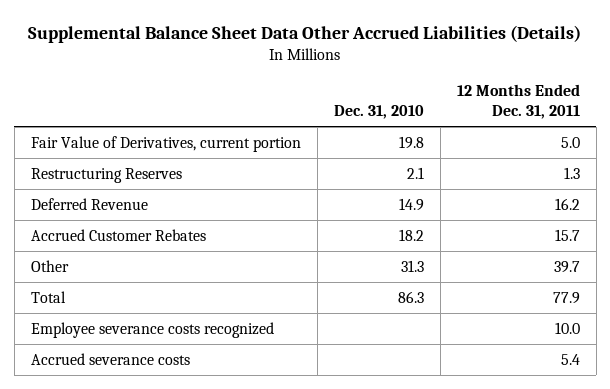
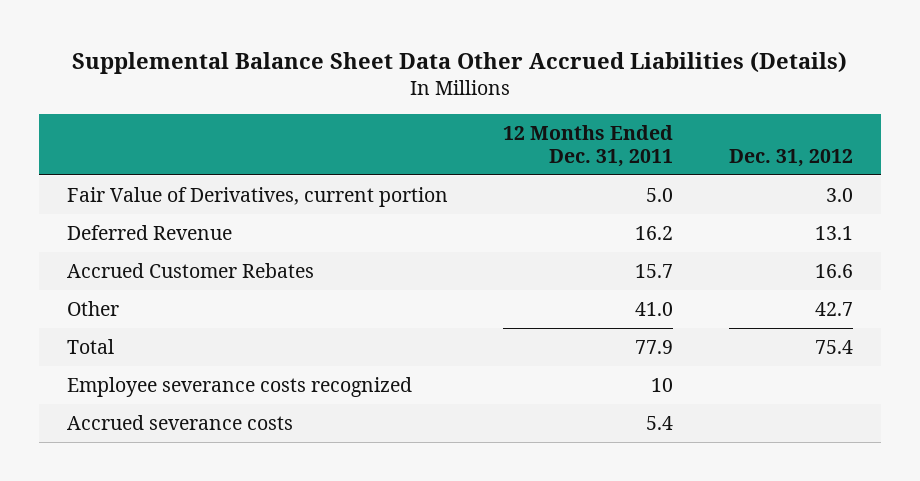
[333,105,424,120] Dec. 31, 2010 -> none
none -> [728,148,853,167] Dec. 31, 2012
[30,167,182,183] Restructuring Reserves -> none
[553,260,580,273] 39.7 -> [635,301,674,316] 41.0
[554,321,580,334] 10.0 -> [651,377,674,392] 10

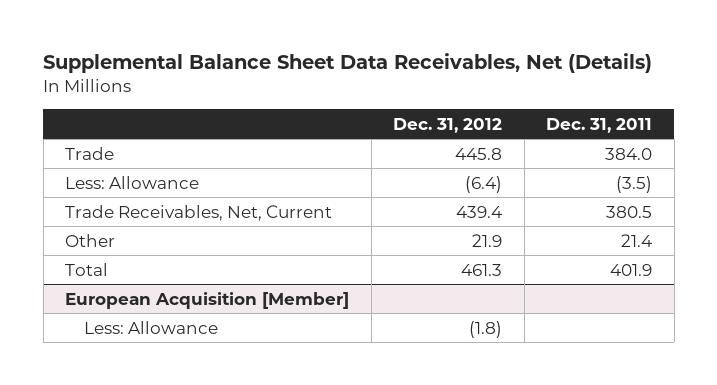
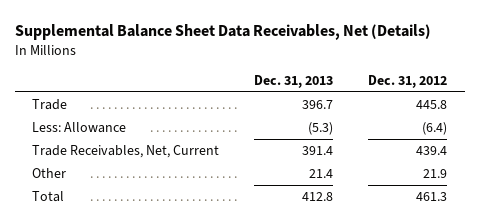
[546,117,653,133] Dec. 31, 2011 -> none
none -> [254,74,334,88] Dec. 31, 2013
[65,291,350,309] European Acquisition [Member] -> none
[84,320,219,334] Less: Allowance -> none

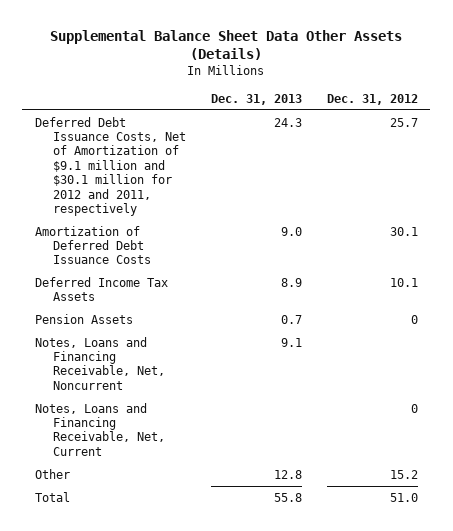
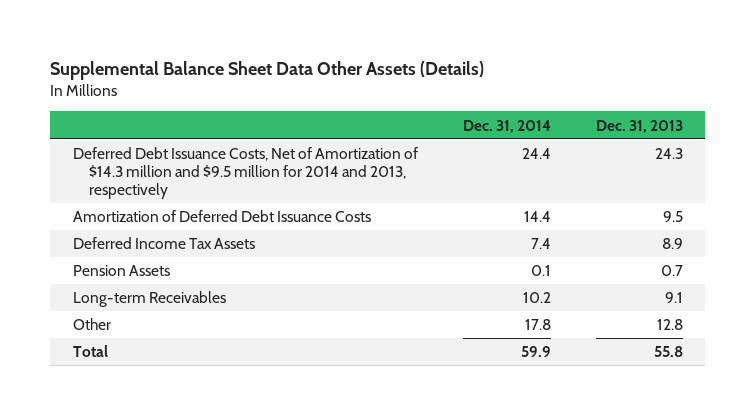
[326,94,418,106] Dec. 31, 2012 -> none
none -> [462,119,551,133] Dec. 31, 2014
[34,116,187,216] Deferred Debt Issuance Costs, Net of Amortization of $9.1 million and $30.1 million for 2012 and 2011, respectively -> [72,147,418,200] Deferred Debt Issuance Costs, Net of Amortization of $14.3 million and $9.5 million for 2014 and 2013, respectively
[281,226,303,236] 9.0 -> [662,211,683,223] 9.5
[34,402,166,456] Notes, Loans and Financing Receivable, Net, Current -> none
[34,336,166,390] Notes, Loans and Financing Receivable, Net, Noncurrent -> [72,291,226,308] Long-term Receivables

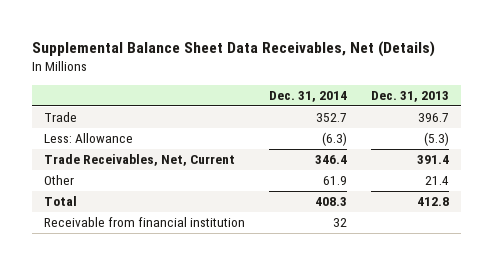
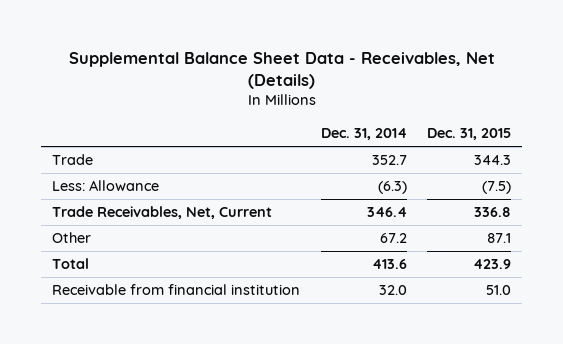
[32,40,436,57] Supplemental Balance Sheet Data Receivables, Net (Details) -> [68,51,495,89] Supplemental Balance Sheet Data - Receivables, Net (Details)
[371,91,450,103] Dec. 31, 2013 -> none
none -> [427,128,512,141] Dec. 31, 2015
[323,176,348,186] 61.9 -> [379,233,407,244] 67.2
[315,197,348,207] 408.3 -> [371,259,407,270] 413.6
[333,218,348,228] 32 -> [378,285,407,296] 32.0

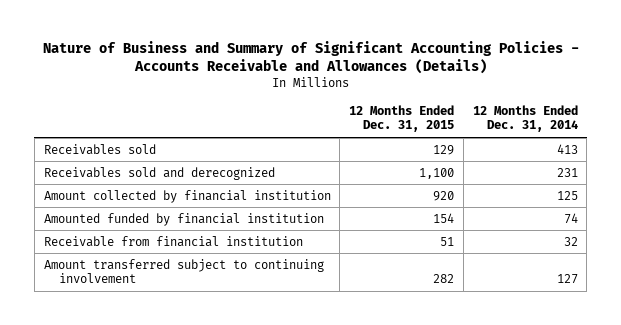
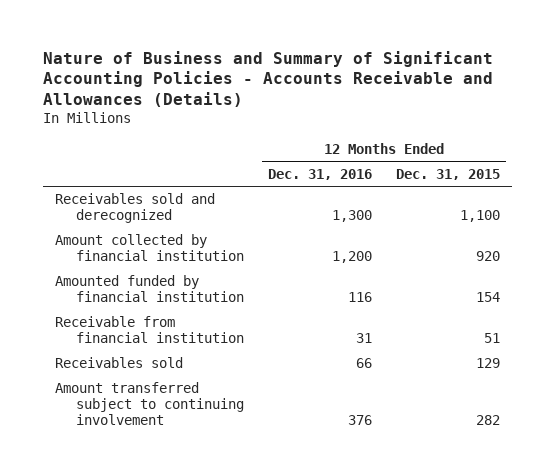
[472,104,578,133] 12 Months Ended Dec. 31, 2014 -> none
none -> [267,168,372,180] Dec. 31, 2016
[43,143,156,155] Receivables sold -> [54,357,183,369] Receivables sold

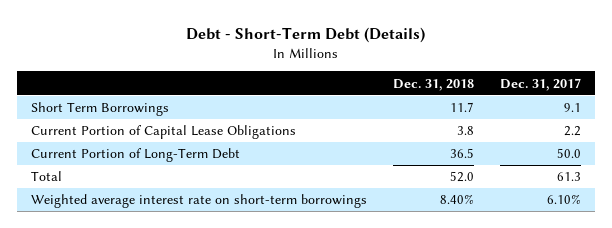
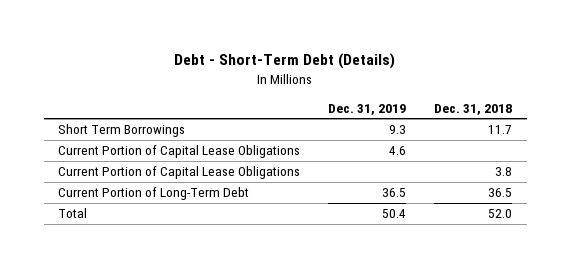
[500,77,582,91] Dec. 31, 2017 -> none
none -> [328,103,407,115] Dec. 31, 2019
none -> [58,145,301,159] Current Portion of Capital Lease Obligations
[30,194,367,209] Weighted average interest rate on short-term borrowings -> none

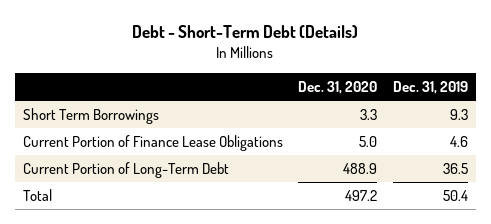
[434,103,513,115] Dec. 31, 2018 -> none
none -> [298,81,378,95] Dec. 31, 2020
[58,166,301,180] Current Portion of Capital Lease Obligations -> none
[58,145,301,159] Current Portion of Capital Lease Obligations -> [22,134,283,151] Current Portion of Finance Lease Obligations

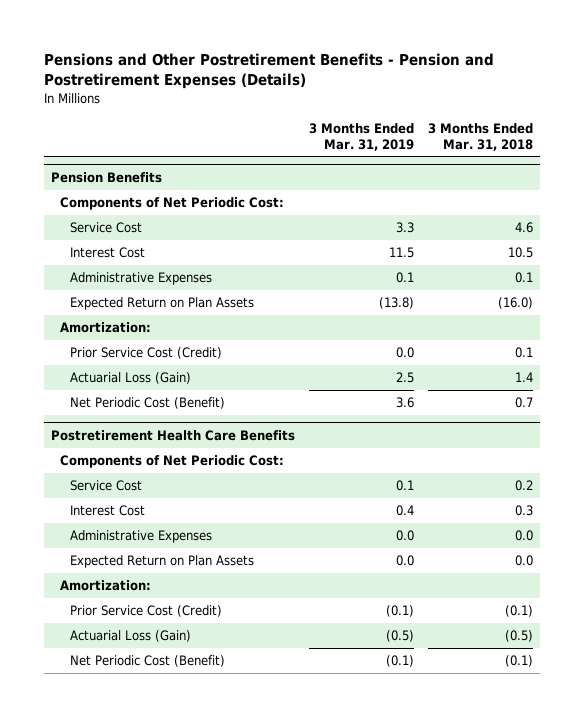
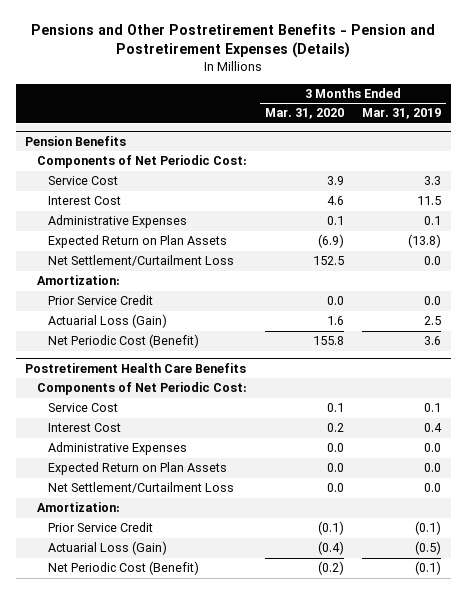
[427,122,533,151] 3 Months Ended Mar. 31, 2018 -> none
none -> [265,108,345,120] Mar. 31, 2020
none -> [48,255,235,267] Net Settlement/Curtailment Loss
[69,347,222,360] Prior Service Cost (Credit) -> [48,295,154,306] Prior Service Credit
none -> [48,482,235,494] Net Settlement/Curtailment Loss
[69,605,222,618] Prior Service Cost (Credit) -> [48,522,154,533] Prior Service Credit

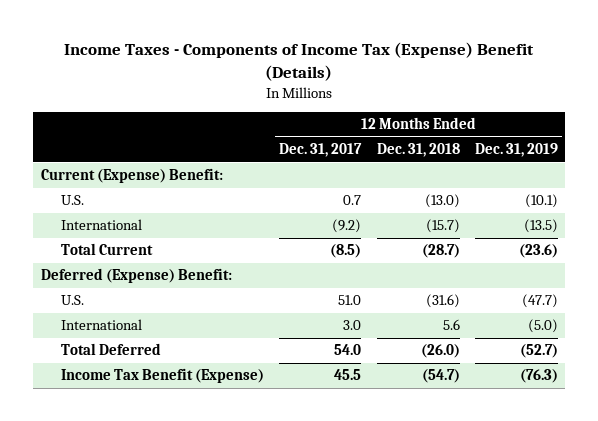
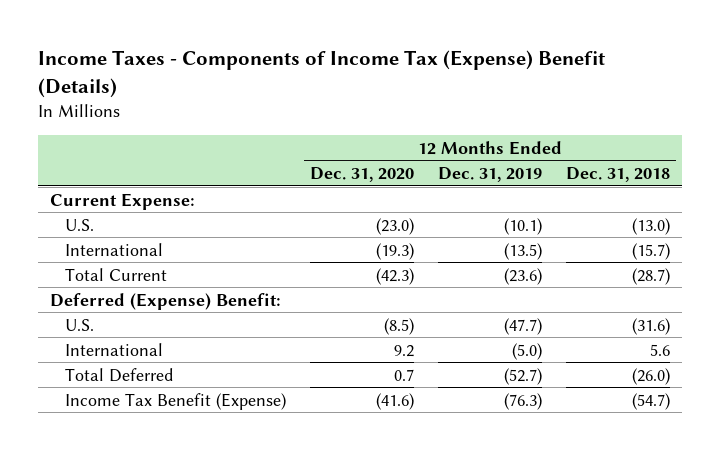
[279,143,363,158] Dec. 31, 2017 -> none
none -> [309,166,414,182] Dec. 31, 2020
[40,168,223,184] Current (Expense) Benefit: -> [49,192,195,210] Current Expense:

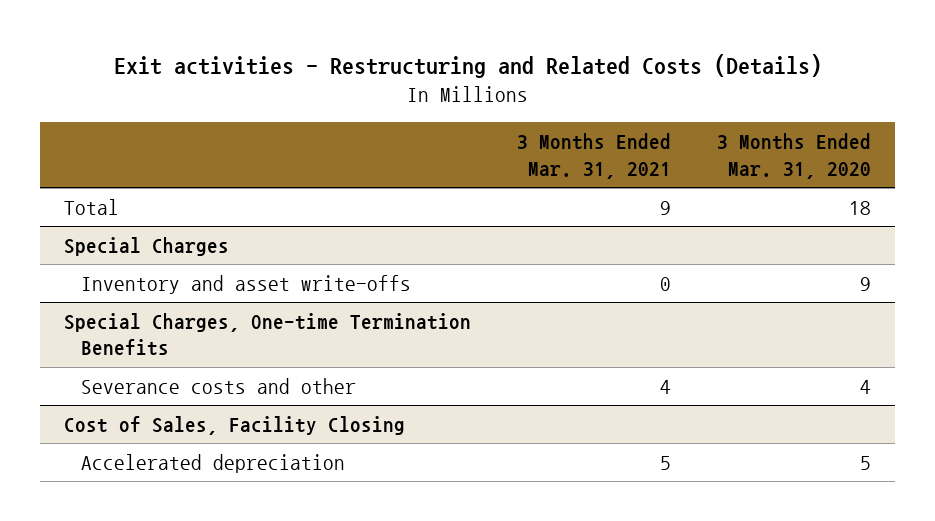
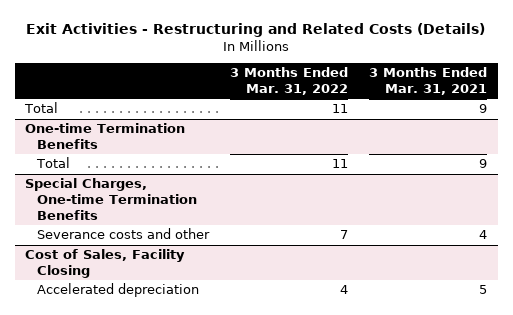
[113,54,822,79] Exit activities - Restructuring and Related Costs (Details) -> [26,22,486,37] Exit Activities - Restructuring and Related Costs (Details)
[717,133,872,179] 3 Months Ended Mar. 31, 2020 -> none
none -> [229,67,348,95] 3 Months Ended Mar. 31, 2022
[63,236,229,256] Special Charges -> none
[81,274,412,294] Inventory and asset write-offs -> none
none -> [25,123,186,149] One-time Termination Benefits
none -> [35,157,70,169] Total

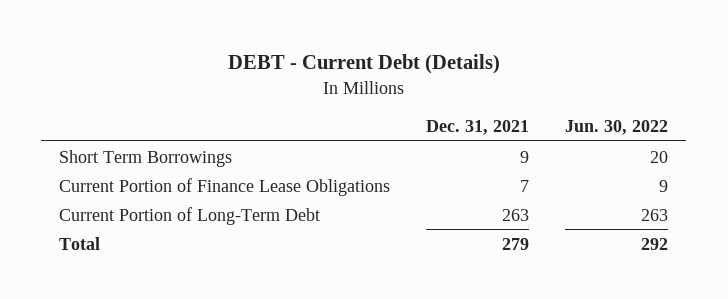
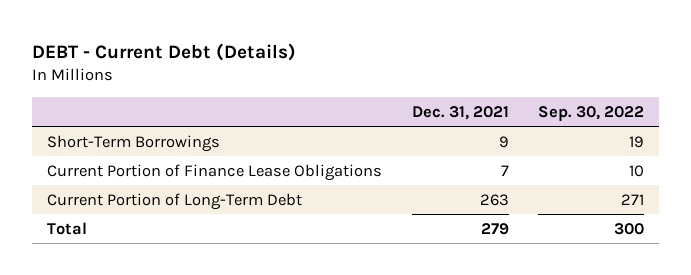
[565,120,669,136] Jun. 30, 2022 -> none
none -> [538,105,645,121] Sep. 30, 2022
[59,149,233,167] Short Term Borrowings -> [46,134,220,152] Short-Term Borrowings

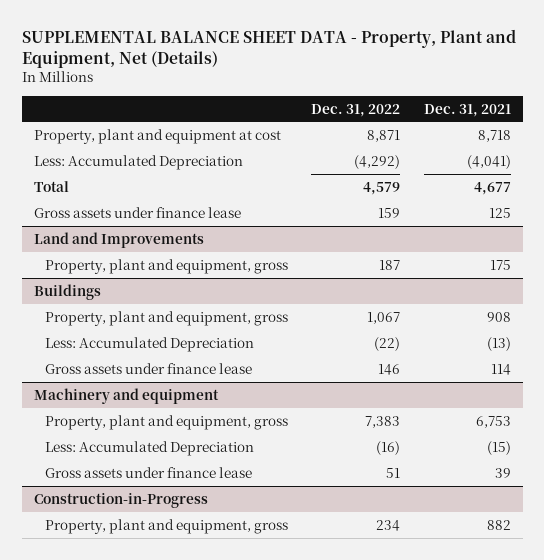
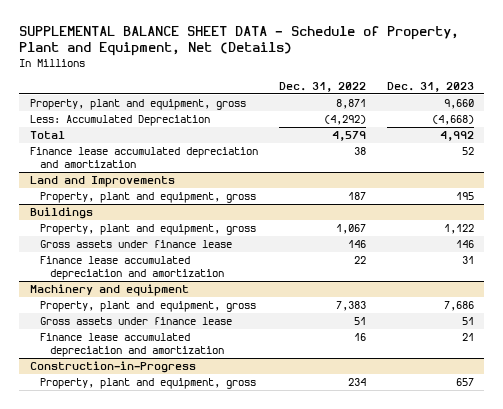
[21,28,516,69] SUPPLEMENTAL BALANCE SHEET DATA - Property, Plant and Equipment, Net (Details) -> [19,25,460,57] SUPPLEMENTAL BALANCE SHEET DATA - Schedule of Property, Plant and Equipment, Net (Details)
[423,103,511,117] Dec. 31, 2021 -> none
none -> [386,81,474,92] Dec. 31, 2023
[33,128,281,144] Property, plant and equipment at cost -> [29,99,246,111] Property, plant and equipment, gross
[33,206,241,218] Gross assets under finance lease -> none
none -> [29,147,258,168] Finance lease accumulated depreciation and amortization
[44,336,254,352] Less: Accumulated Depreciation -> none
none -> [40,256,225,280] Finance lease accumulated depreciation and amortization
[44,440,254,456] Less: Accumulated Depreciation -> none
none -> [40,333,225,357] Finance lease accumulated depreciation and amortization

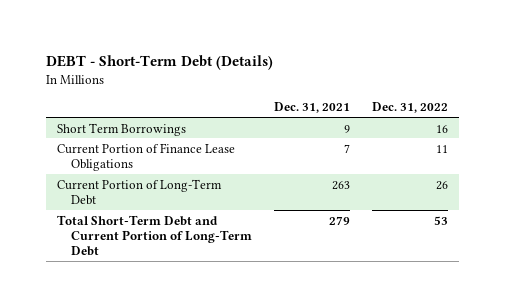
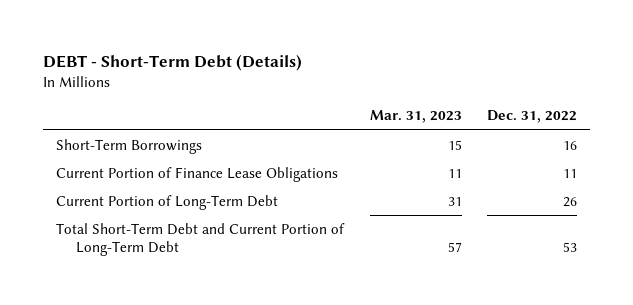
[273,102,350,114] Dec. 31, 2021 -> none
none -> [369,110,462,124] Mar. 31, 2023
[56,122,186,136] Short Term Borrowings -> [56,139,203,155] Short-Term Borrowings

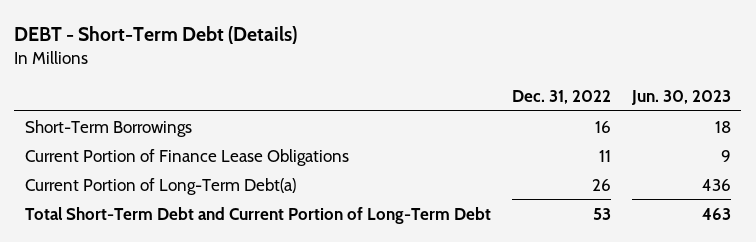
[369,110,462,124] Mar. 31, 2023 -> none
none -> [630,90,731,106] Jun. 30, 2023
[56,195,279,211] Current Portion of Long-Term Debt -> [24,177,296,195] Current Portion of Long-Term Debt(a)

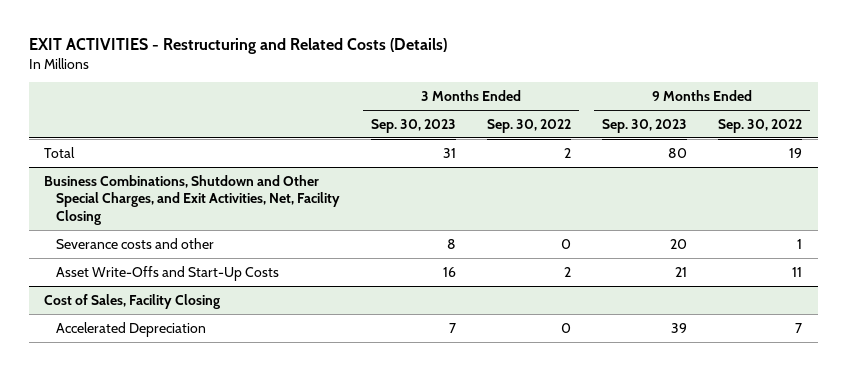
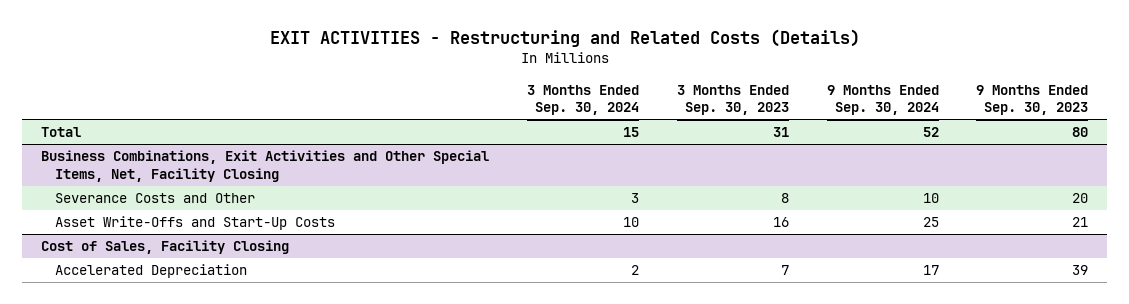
[486,118,571,133] Sep. 30, 2022 -> none
[718,118,803,133] Sep. 30, 2022 -> none
none -> [526,84,639,116] 3 Months Ended Sep. 30, 2024
none -> [826,84,939,116] 9 Months Ended Sep. 30, 2024
[44,174,340,226] Business Combinations, Shutdown and Other Special Charges, and Exit Activities, Net, Facility Closing -> [41,150,490,183] Business Combinations, Exit Activities and Other Special Items, Net, Facility Closing
[55,237,214,249] Severance costs and other -> [54,193,255,204] Severance Costs and Other

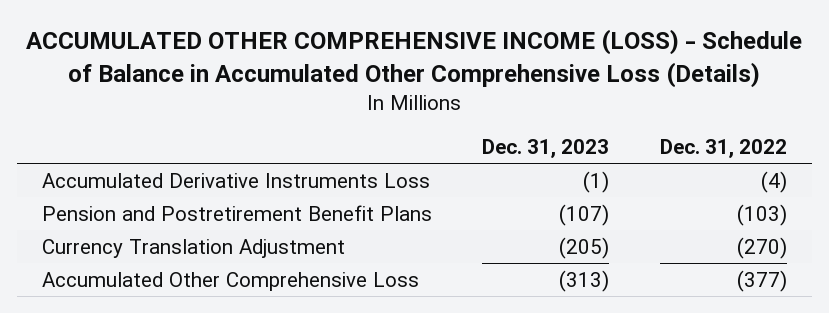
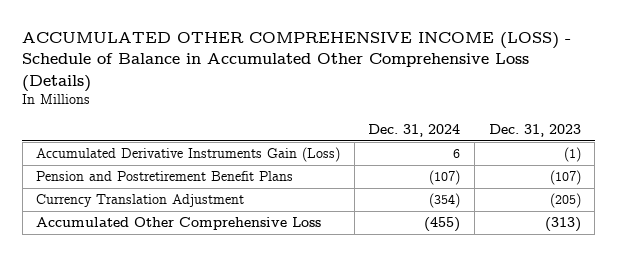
[659,139,787,159] Dec. 31, 2022 -> none
none -> [368,123,461,137] Dec. 31, 2024
[42,172,431,188] Accumulated Derivative Instruments Loss -> [36,147,341,163] Accumulated Derivative Instruments Gain (Loss)

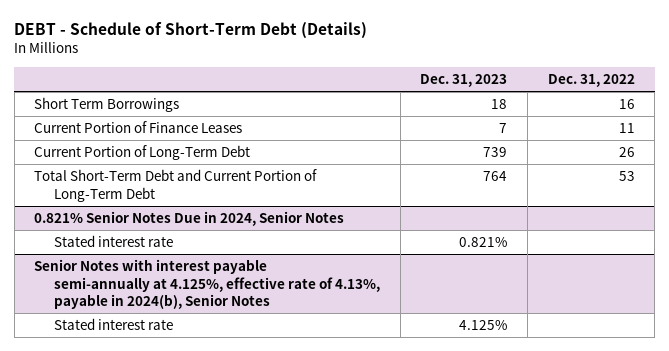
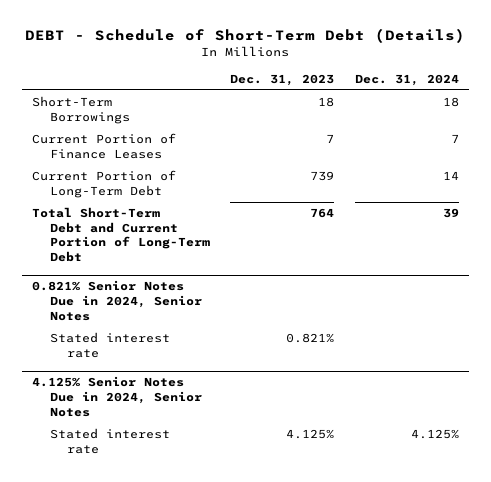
[547,73,635,87] Dec. 31, 2022 -> none
none -> [354,73,459,86] Dec. 31, 2024
[34,97,180,113] Short Term Borrowings -> [32,96,130,124] Short-Term Borrowings
[34,259,381,310] Senior Notes with interest payable semi-annually at 4.125%, effective rate of 4.13%, payable in 2024(b), Senior Notes -> none
none -> [32,376,202,417] 4.125% Senior Notes Due in 2024, Senior Notes

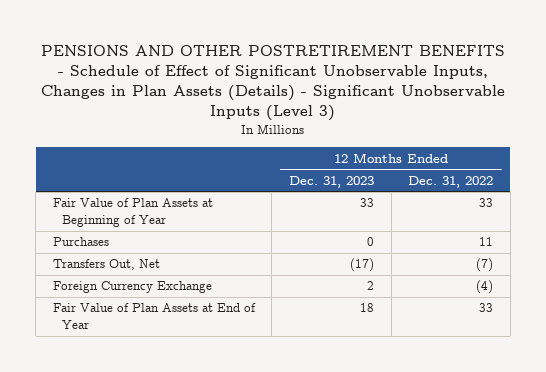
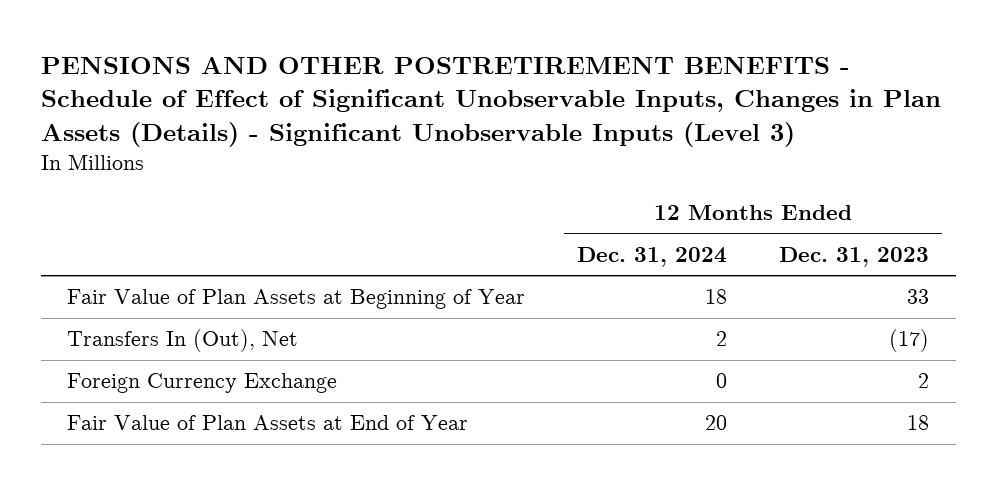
[408,175,494,188] Dec. 31, 2022 -> none
none -> [577,246,728,267] Dec. 31, 2024
[52,237,109,247] Purchases -> none
[52,259,160,271] Transfers Out, Net -> [66,329,298,353] Transfers In (Out), Net

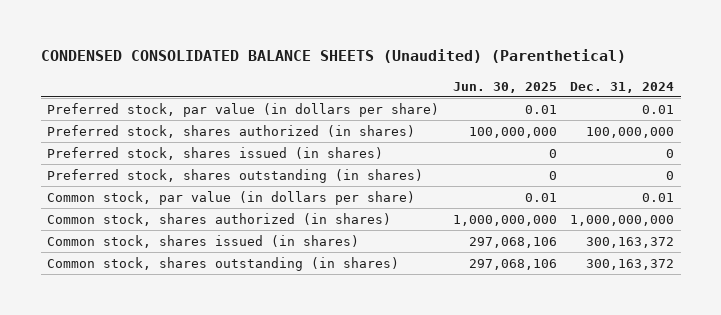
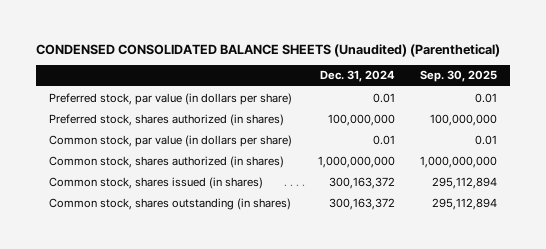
[452,81,557,93] Jun. 30, 2025 -> none
none -> [420,70,498,83] Sep. 30, 2025
[47,146,384,160] Preferred stock, shares issued (in shares) -> none
[47,168,424,183] Preferred stock, shares outstanding (in shares) -> none

